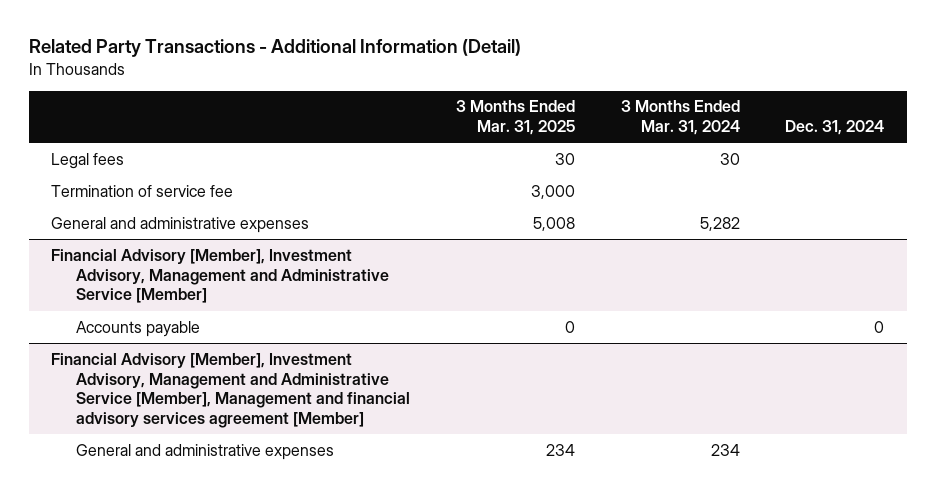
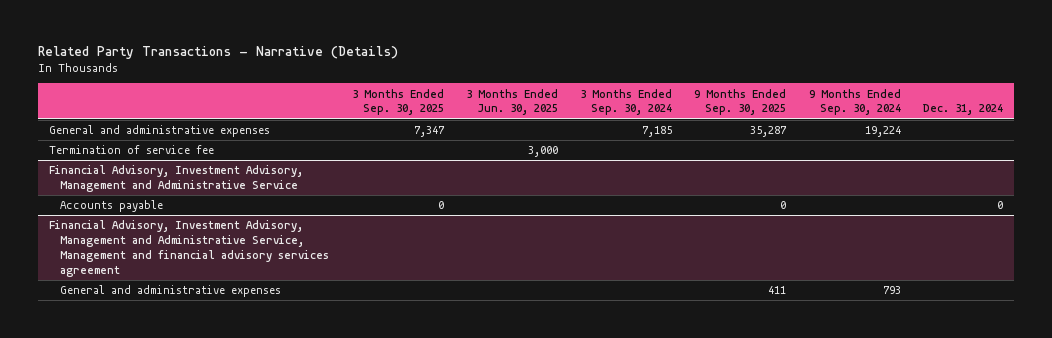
[28,39,521,58] Related Party Transactions - Additional Information (Detail) -> [37,46,398,60] Related Party Transactions - Narrative (Details)
[455,100,575,136] 3 Months Ended Mar. 31, 2025 -> none
[620,100,740,136] 3 Months Ended Mar. 31, 2024 -> none
none -> [351,88,444,116] 3 Months Ended Sep. 30, 2025
none -> [465,88,558,116] 3 Months Ended Jun. 30, 2025
none -> [580,88,673,116] 3 Months Ended Sep. 30, 2024
none -> [694,88,787,116] 9 Months Ended Sep. 30, 2025
none -> [808,88,901,116] 9 Months Ended Sep. 30, 2024
[51,152,125,169] Legal fees -> none
[51,184,234,197] Termination of service fee -> [49,145,215,155] Termination of service fee
[51,248,389,304] Financial Advisory [Member], Investment Advisory, Management and Administrative Service [Member] -> [49,165,304,193] Financial Advisory, Investment Advisory, Management and Administrative Service
[51,352,410,429] Financial Advisory [Member], Investment Advisory, Management and Administrative Service [Member], Management and financial advisory services agreement [Member] -> [49,220,330,277] Financial Advisory, Investment Advisory, Management and Administrative Service, Management and financial advisory services agreement

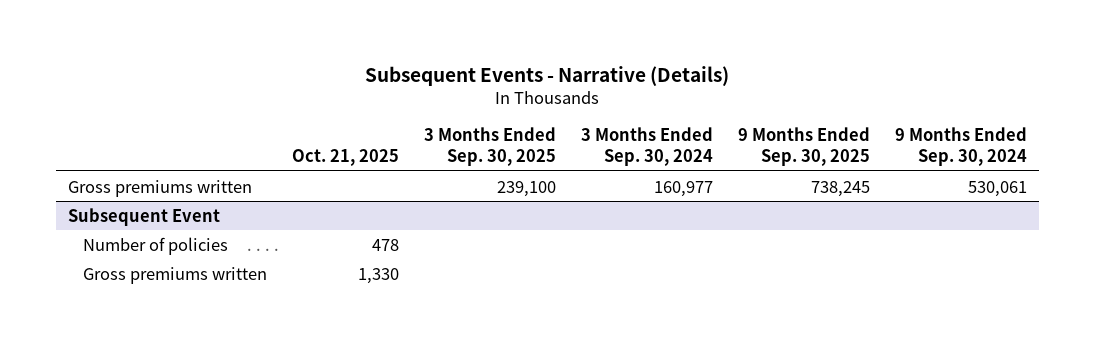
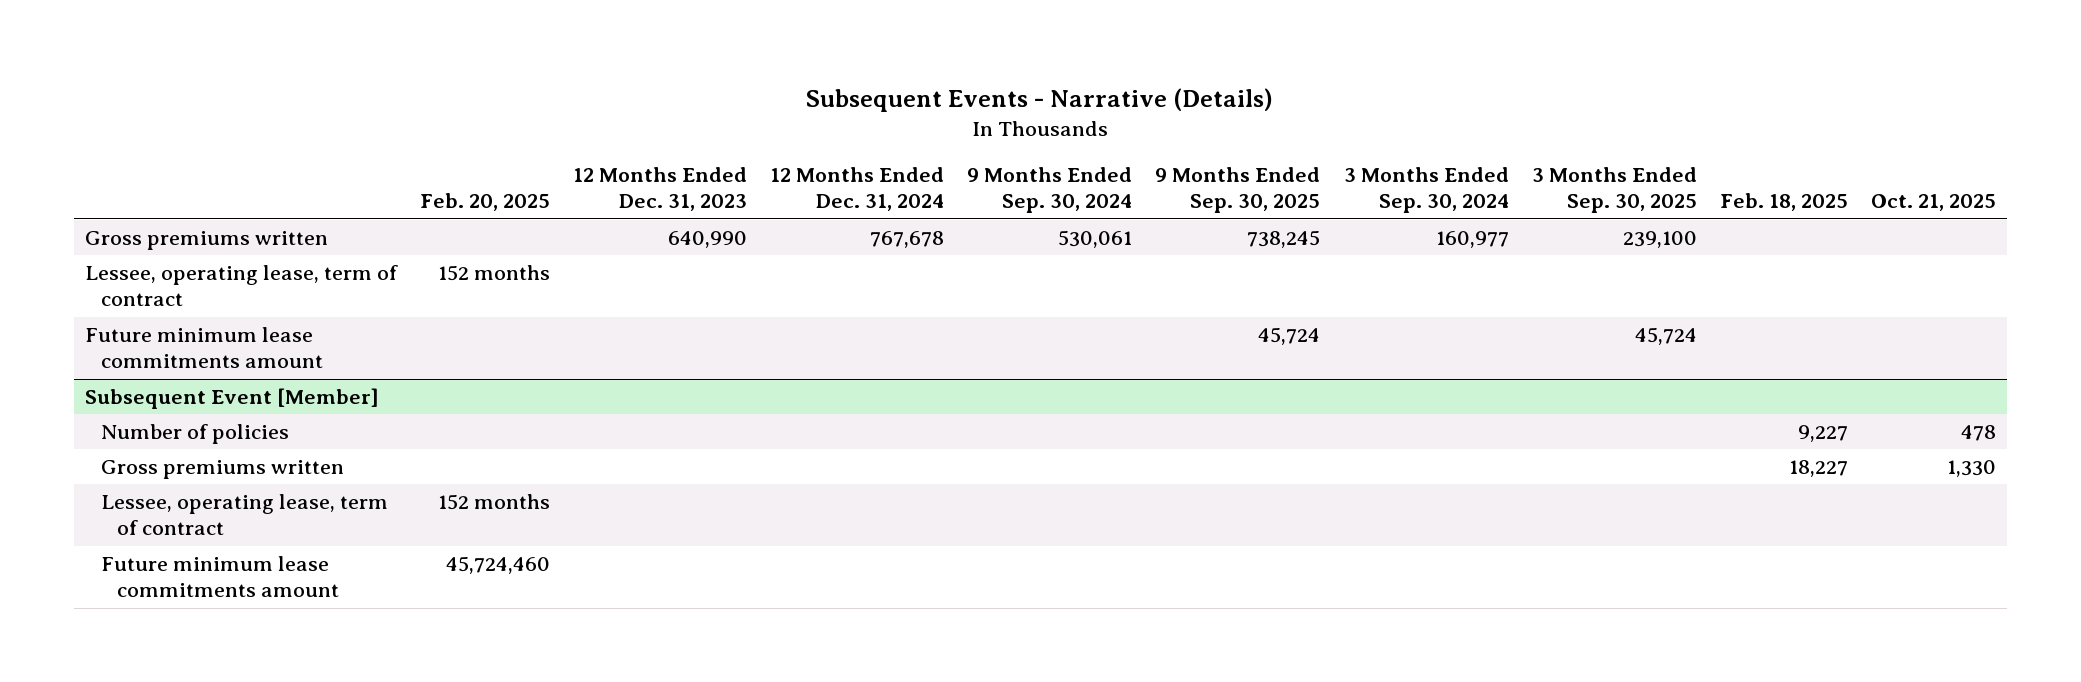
none -> [420,193,551,212] Feb. 20, 2025
none -> [573,166,748,212] 12 Months Ended Dec. 31, 2023
none -> [770,166,945,212] 12 Months Ended Dec. 31, 2024
none -> [1719,193,1848,212] Feb. 18, 2025
none -> [85,264,399,307] Lessee, operating lease, term of contract
none -> [85,326,324,369] Future minimum lease commitments amount
[68,207,221,226] Subsequent Event -> [85,387,380,409] Subsequent Event [Member]
none -> [101,493,389,536] Lessee, operating lease, term of contract
none -> [101,555,340,598] Future minimum lease commitments amount

